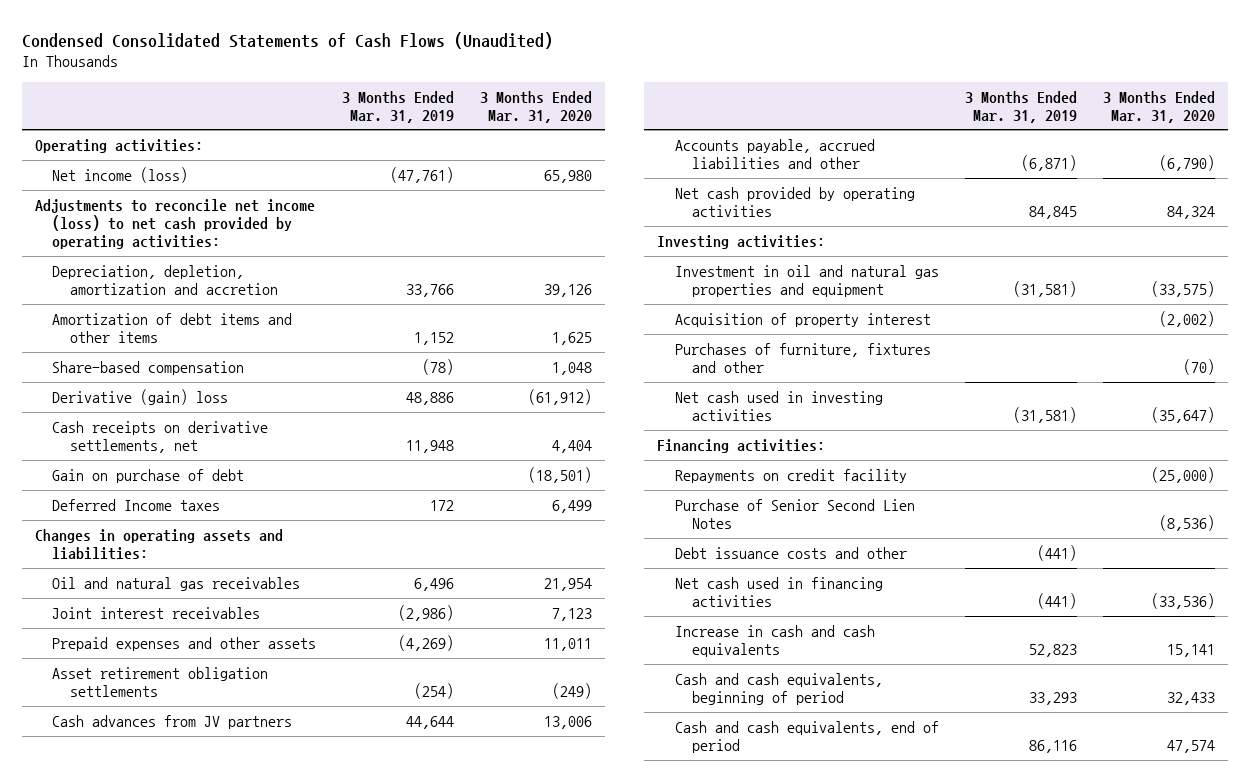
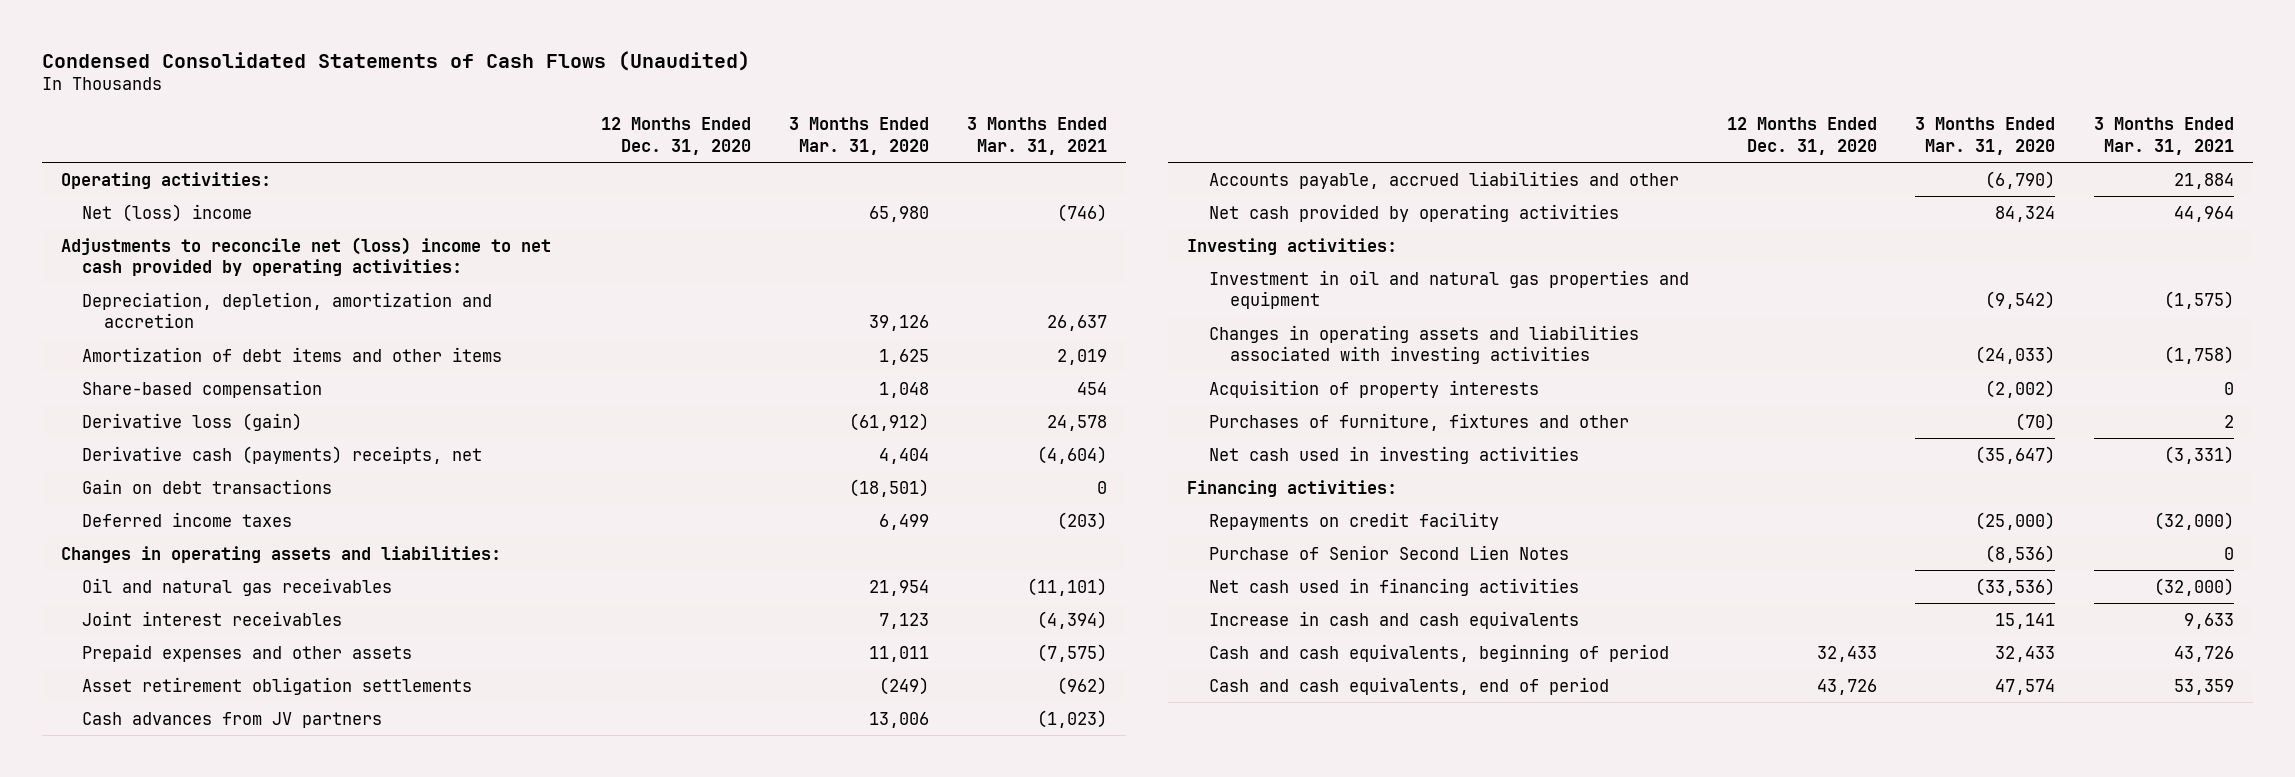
[342,90,455,123] 3 Months Ended Mar. 31, 2019 -> none
none -> [600,116,751,155] 12 Months Ended Dec. 31, 2020
none -> [967,116,1108,155] 3 Months Ended Mar. 31, 2021
[52,166,189,183] Net income (loss) -> [82,203,253,222] Net (loss) income
[34,198,315,249] Adjustments to reconcile net income (loss) to net cash provided by operating activities: -> [60,236,551,277] Adjustments to reconcile net (loss) income to net cash provided by operating activities:
[52,388,229,405] Derivative (gain) loss -> [82,412,303,431] Derivative loss (gain)
[52,420,269,453] Cash receipts on derivative settlements, net -> [82,445,483,464] Derivative cash (payments) receipts, net
[52,468,245,483] Gain on purchase of debt -> [82,478,333,494] Gain on debt transactions
[52,498,221,511] Deferred Income taxes -> [82,511,293,527] Deferred income taxes
[1150,280,1215,297] (33,575) -> [1985,291,2056,310] (9,542)
none -> [1208,324,1639,365] Changes in operating assets and liabilities associated with investing activities
[674,312,931,327] Acquisition of property interest -> [1208,379,1539,398] Acquisition of property interests
[674,546,907,559] Debt issuance costs and other -> none

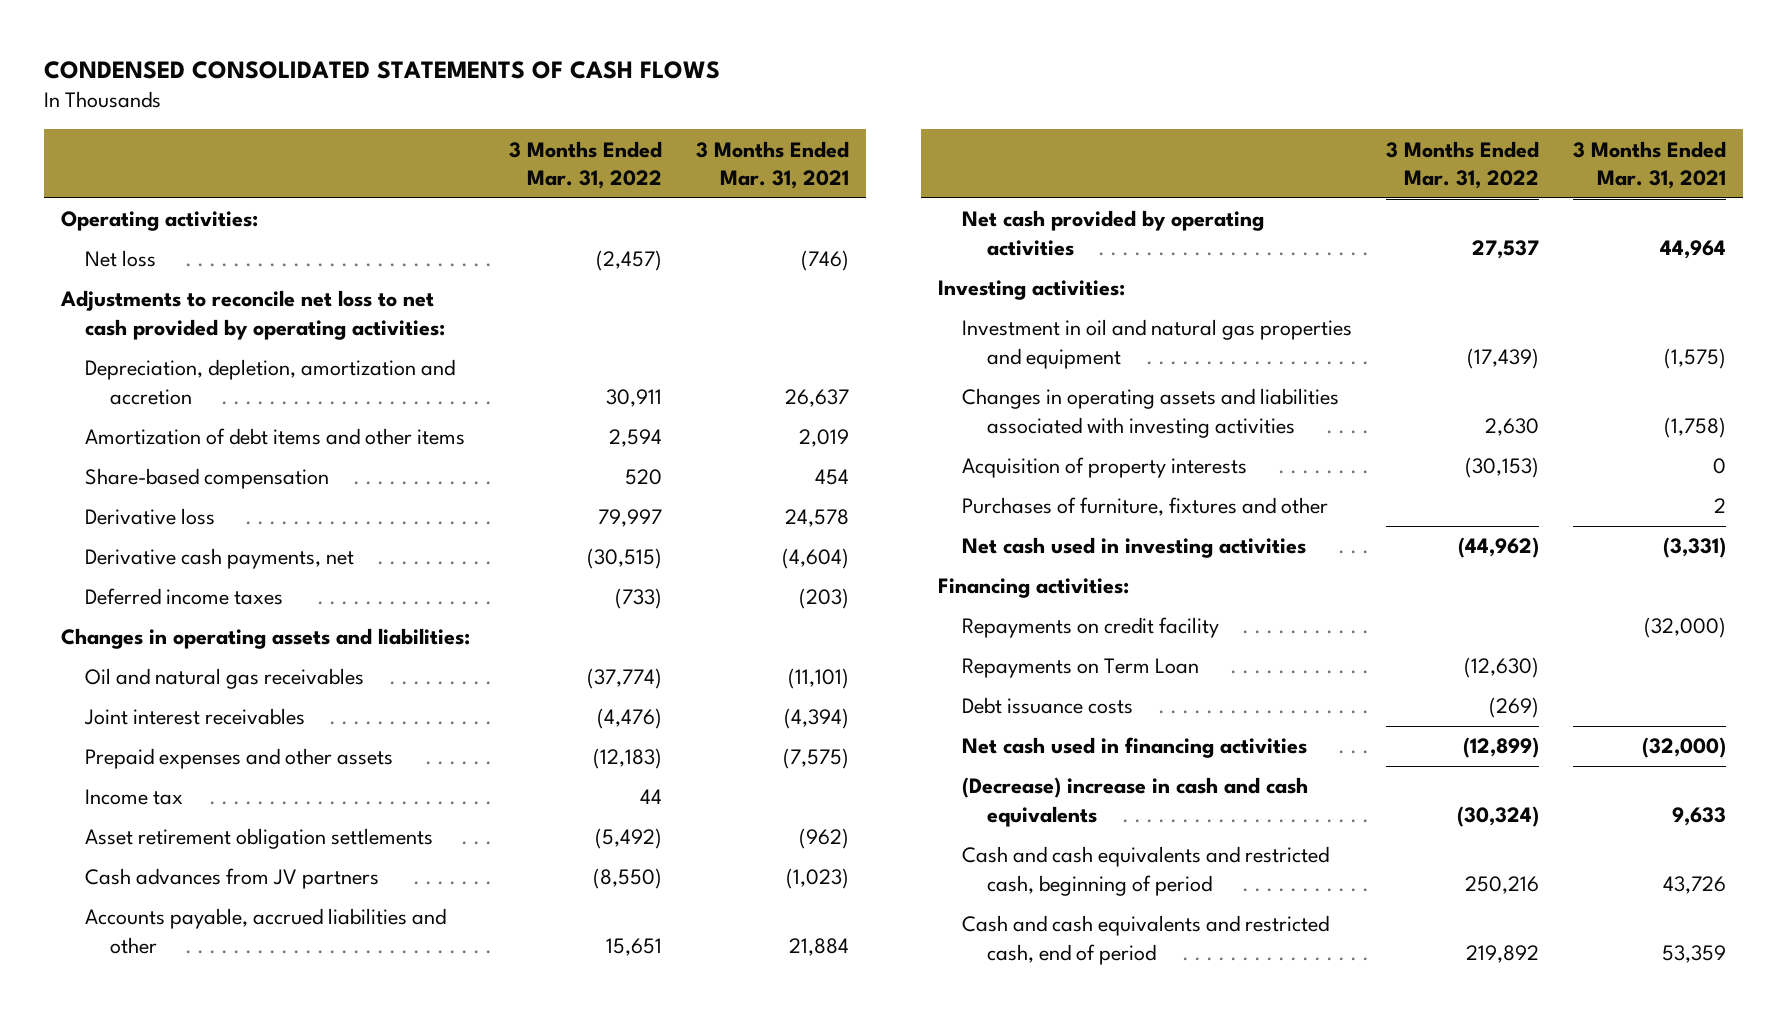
[41,50,750,71] Condensed Consolidated Statements of Cash Flows (Unaudited) -> [43,60,720,79] CONDENSED CONSOLIDATED STATEMENTS OF CASH FLOWS
[600,116,751,155] 12 Months Ended Dec. 31, 2020 -> none
[788,116,929,155] 3 Months Ended Mar. 31, 2020 -> none
none -> [509,140,663,190] 3 Months Ended Mar. 31, 2022
[82,203,253,222] Net (loss) income -> [85,250,157,268] Net loss
[60,236,551,277] Adjustments to reconcile net (loss) income to net cash provided by operating activities: -> [59,290,446,340] Adjustments to reconcile net loss to net cash provided by operating activities:
[82,478,333,494] Gain on debt transactions -> none
[82,412,303,431] Derivative loss (gain) -> [85,508,216,526] Derivative loss
[82,445,483,464] Derivative cash (payments) receipts, net -> [85,548,355,570] Derivative cash payments, net
none -> [85,789,184,806] Income tax
[1208,544,1569,560] Purchase of Senior Second Lien Notes -> none
none -> [962,658,1200,679] Repayments on Term Loan
none -> [962,697,1134,715] Debt issuance costs
[1208,610,1579,629] Increase in cash and cash equivalents -> [962,777,1309,827] (Decrease) increase in cash and cash equivalents
[1208,643,1669,662] Cash and cash equivalents, beginning of period -> [962,846,1330,896] Cash and cash equivalents and restricted cash, beginning of period
[1208,676,1609,695] Cash and cash equivalents, end of period -> [962,915,1330,965] Cash and cash equivalents and restricted cash, end of period

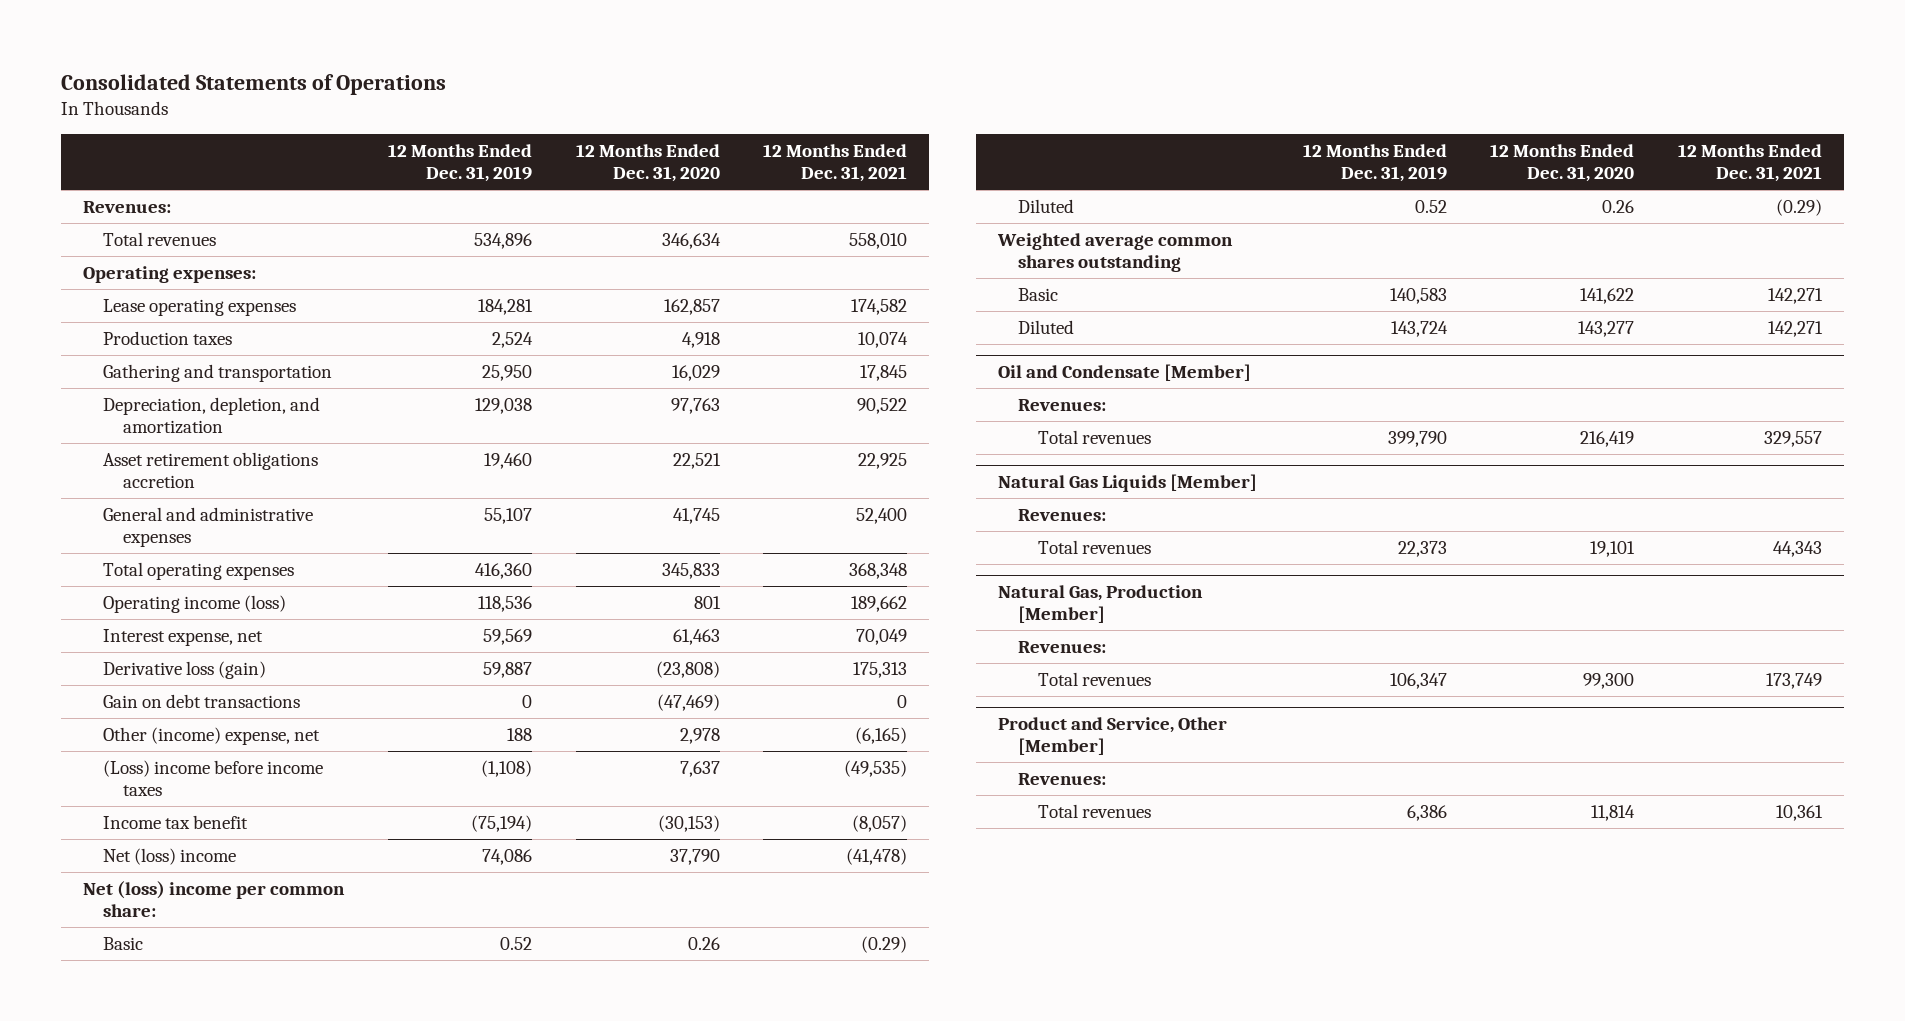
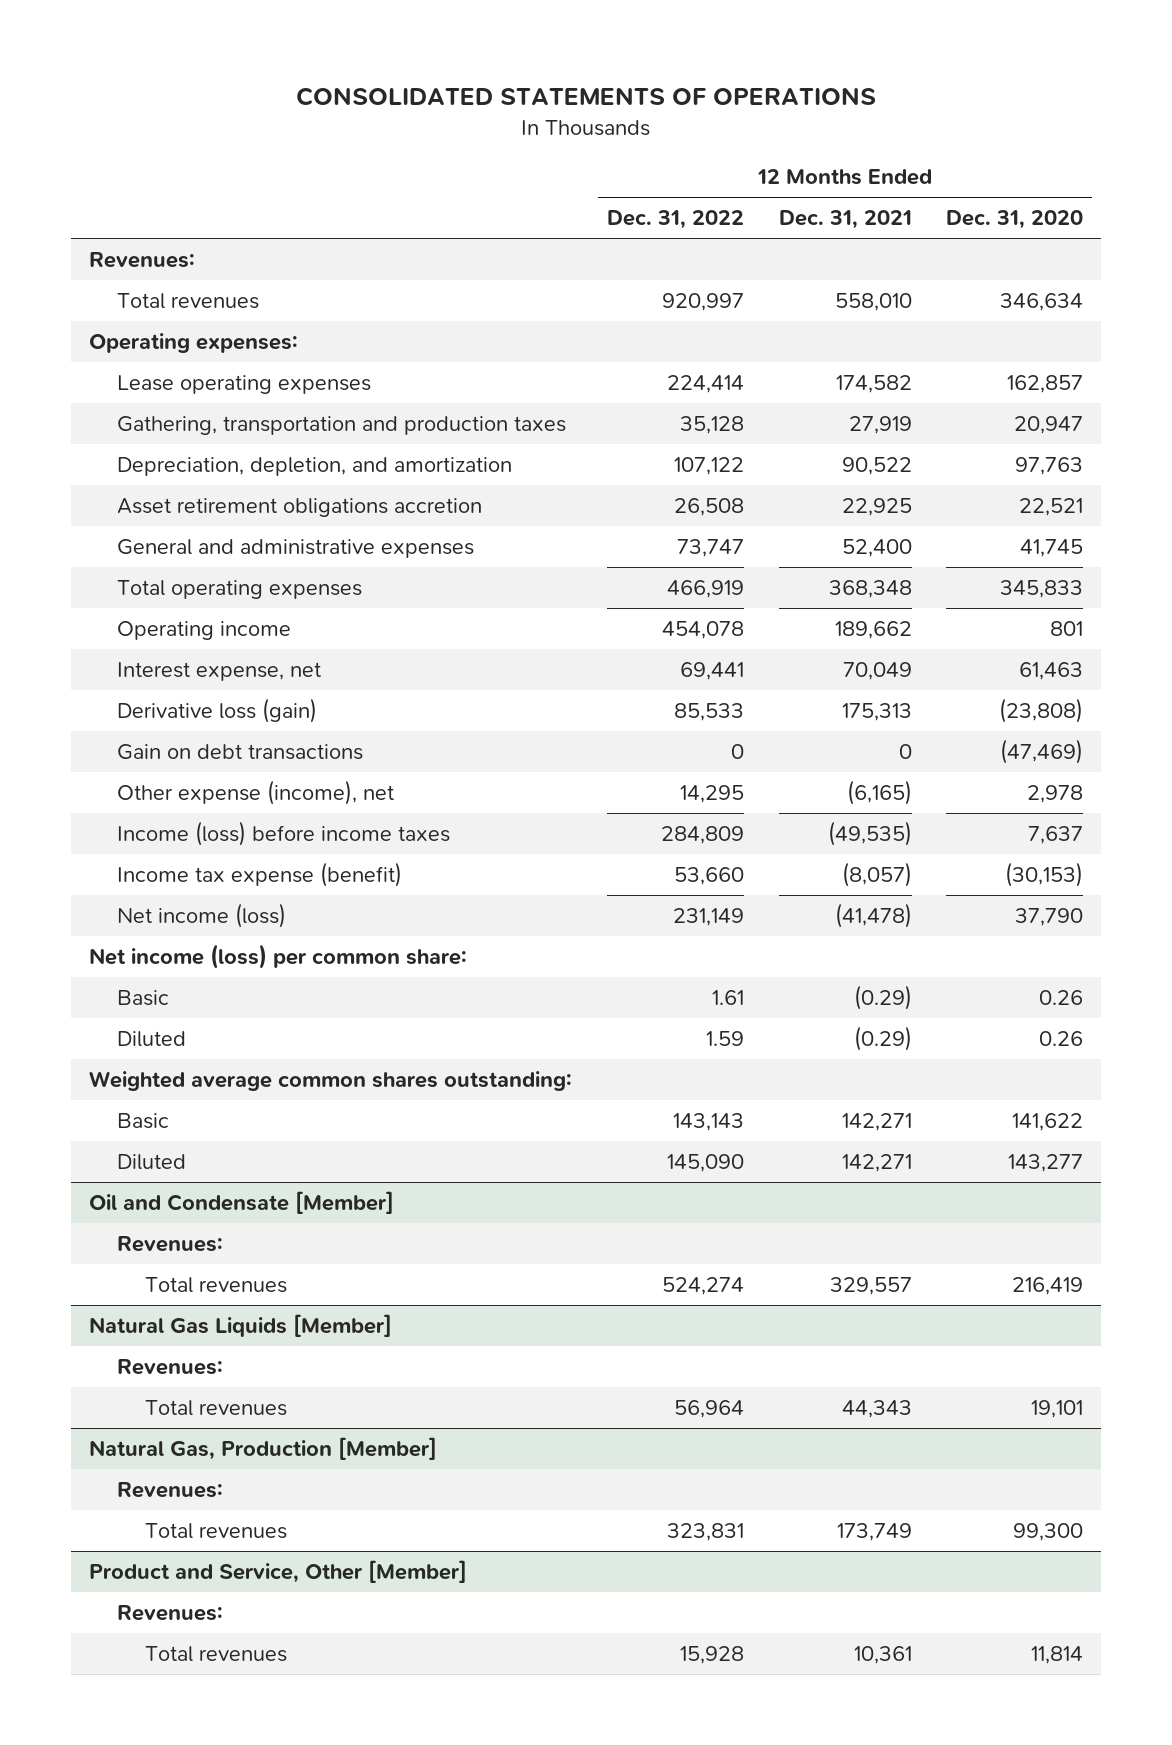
[61,74,447,96] Consolidated Statements of Operations -> [296,87,877,107] CONSOLIDATED STATEMENTS OF OPERATIONS
[387,143,532,183] 12 Months Ended Dec. 31, 2019 -> none
none -> [606,210,744,230] Dec. 31, 2022
[102,330,232,345] Production taxes -> none
[102,363,332,382] Gathering and transportation -> [116,415,566,435] Gathering, transportation and production taxes
[671,364,720,381] 16,029 -> [1014,415,1084,434] 20,947
[860,364,908,381] 17,845 -> [848,415,912,434] 27,919
[102,594,286,613] Operating income (loss) -> [116,620,291,640] Operating income
[102,726,320,745] Other (income) expense, net -> [116,779,394,805] Other expense (income), net
[102,759,323,797] (Loss) income before income taxes -> [116,820,450,846] Income (loss) before income taxes
[102,814,248,829] Income tax benefit -> [116,861,402,887] Income tax expense (benefit)
[102,847,236,865] Net (loss) income -> [116,902,286,928] Net income (loss)
[82,880,345,918] Net (loss) income per common share: -> [88,943,467,969] Net income (loss) per common share:
[996,232,1233,273] Weighted average common shares outstanding -> [88,1070,572,1091] Weighted average common shares outstanding:

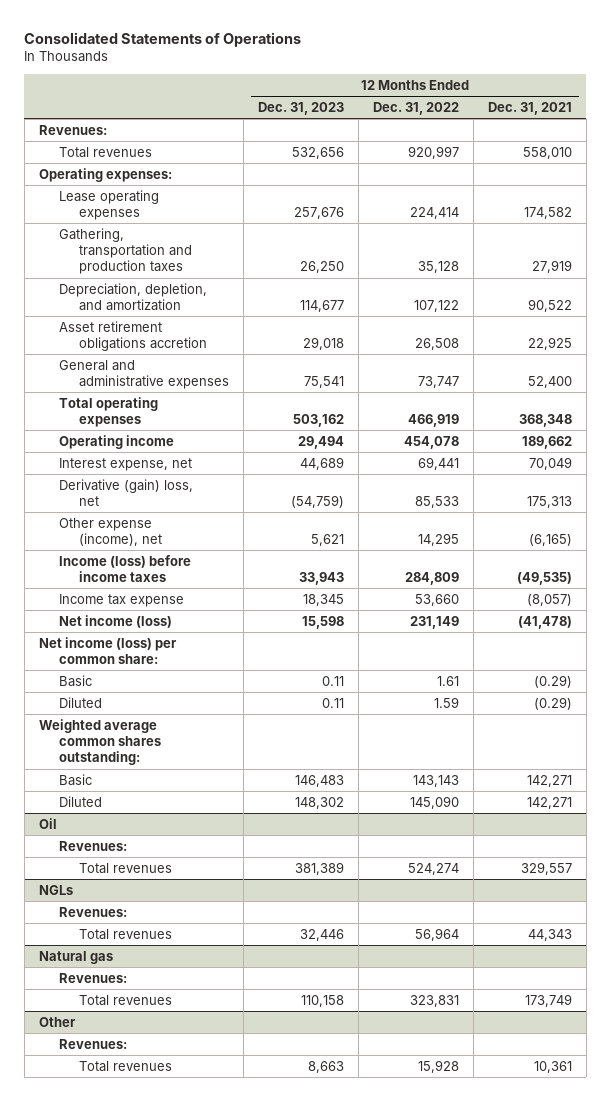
[296,87,877,107] CONSOLIDATED STATEMENTS OF OPERATIONS -> [24,32,302,48] Consolidated Statements of Operations
[946,210,1084,230] Dec. 31, 2020 -> none
none -> [257,101,344,115] Dec. 31, 2023
[116,743,363,760] Gain on debt transactions -> none
[116,697,317,723] Derivative loss (gain) -> [58,478,193,507] Derivative (gain) loss, net
[116,861,402,887] Income tax expense (benefit) -> [58,593,184,607] Income tax expense
[88,1190,394,1214] Oil and Condensate [Member] -> [38,817,57,829] Oil
[88,1313,392,1337] Natural Gas Liquids [Member] -> [38,884,73,895] NGLs
[88,1436,437,1460] Natural Gas, Production [Member] -> [38,950,113,964] Natural gas
[88,1559,467,1583] Product and Service, Other [Member] -> [38,1016,76,1027] Other

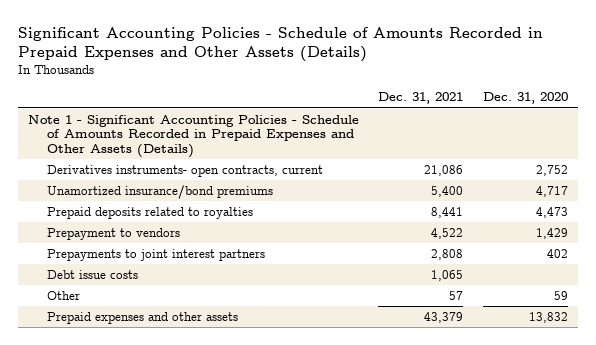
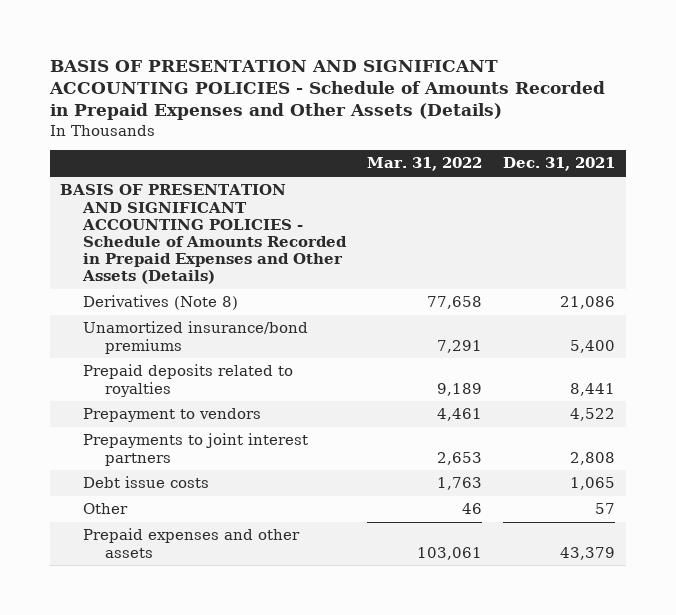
[18,26,544,63] Significant Accounting Policies - Schedule of Amounts Recorded in Prepaid Expenses and Other Assets (Details) -> [48,59,605,121] BASIS OF PRESENTATION AND SIGNIFICANT ACCOUNTING POLICIES - Schedule of Amounts Recorded in Prepaid Expenses and Other Assets (Details)
[483,92,569,105] Dec. 31, 2020 -> none
none -> [366,157,482,172] Mar. 31, 2022
[27,114,359,158] Note 1 - Significant Accounting Policies - Schedule of Amounts Recorded in Prepaid Expenses and Other Assets (Details) -> [60,184,347,285] BASIS OF PRESENTATION AND SIGNIFICANT ACCOUNTING POLICIES - Schedule of Amounts Recorded in Prepaid Expenses and Other Assets (Details)
[46,164,323,177] Derivatives instruments- open contracts, current -> [82,295,238,311] Derivatives (Note 8)

